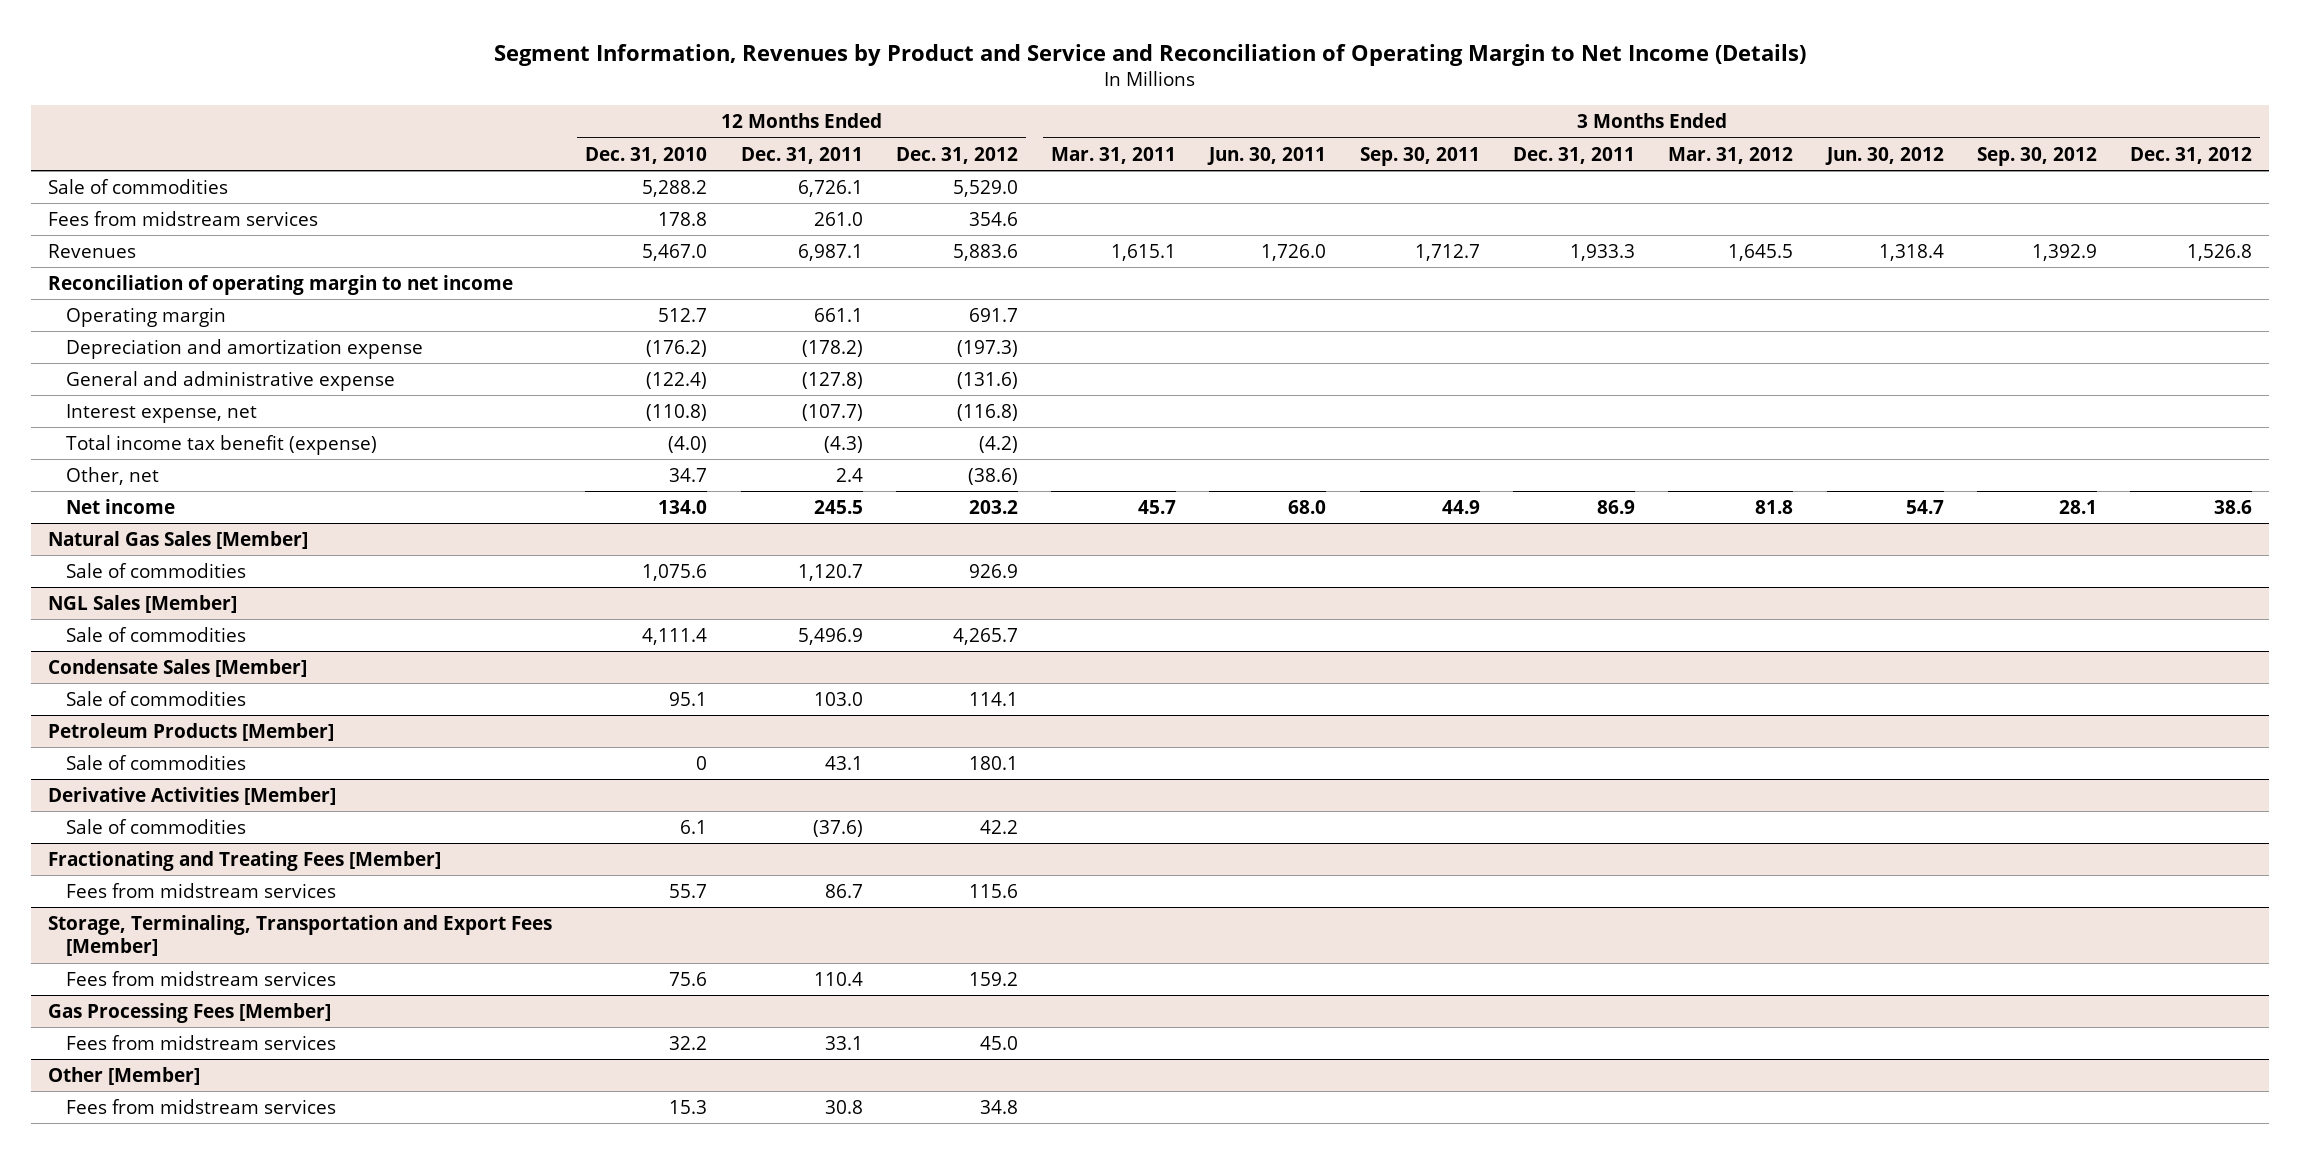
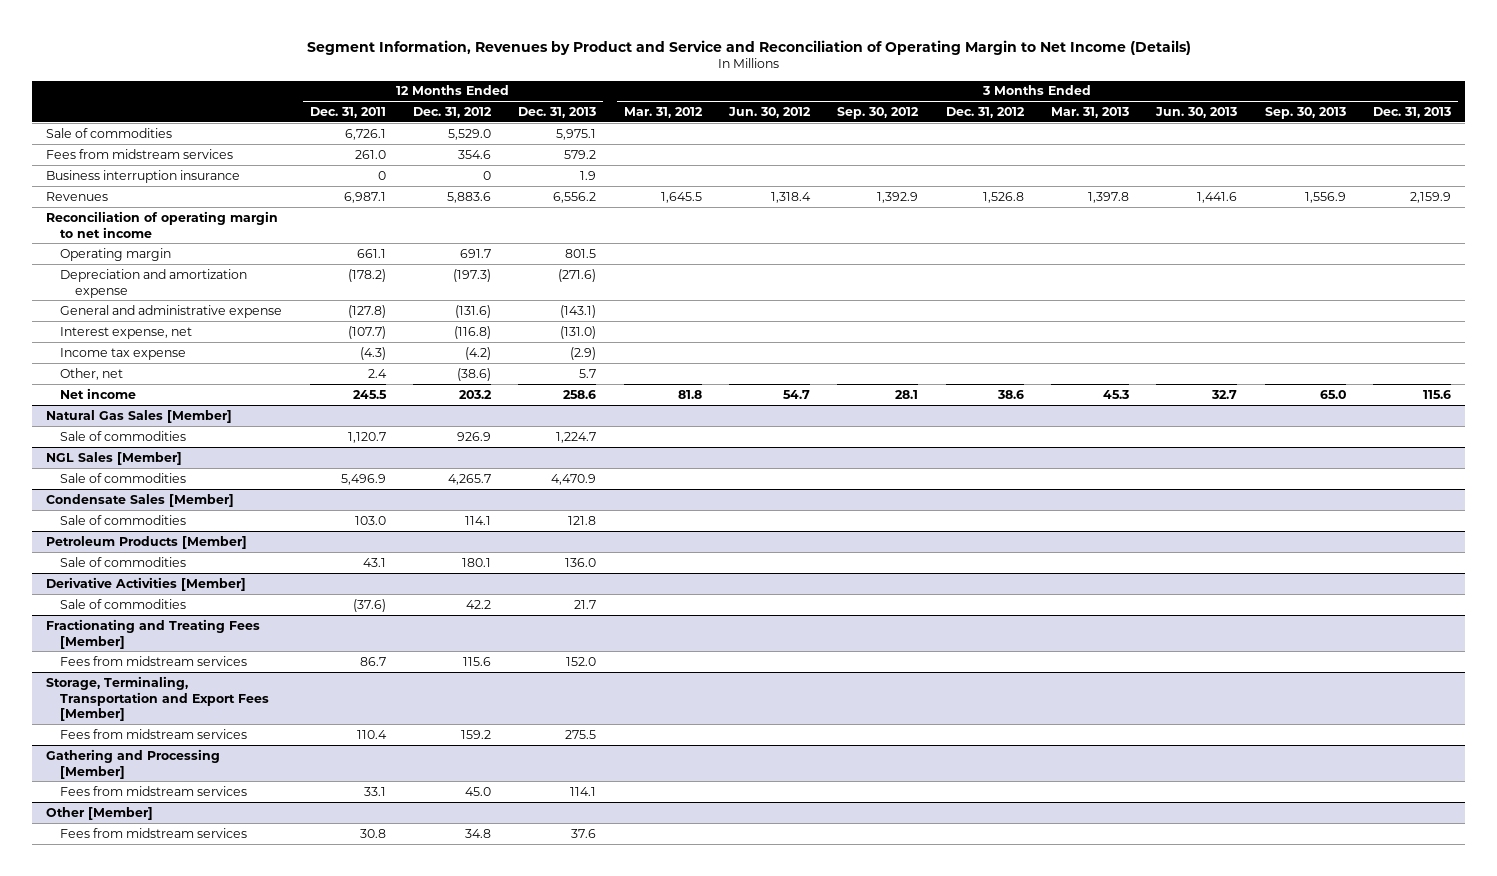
[585,146,708,164] Dec. 31, 2010 -> none
[1051,146,1177,164] Mar. 31, 2011 -> none
[1207,146,1327,165] Jun. 30, 2011 -> none
[1359,146,1480,166] Sep. 30, 2011 -> none
[1513,146,1636,164] Dec. 31, 2011 -> none
none -> [518,106,597,118] Dec. 31, 2013
none -> [1051,106,1130,118] Mar. 31, 2013
none -> [1155,106,1238,118] Jun. 30, 2013
none -> [1264,106,1346,119] Sep. 30, 2013
none -> [1373,106,1452,118] Dec. 31, 2013
none -> [46,169,241,183] Business interruption insurance
[66,434,378,455] Total income tax benefit (expense) -> [60,347,187,360] Income tax expense
[48,1002,332,1023] Gas Processing Fees [Member] -> none
none -> [46,748,221,779] Gathering and Processing [Member]

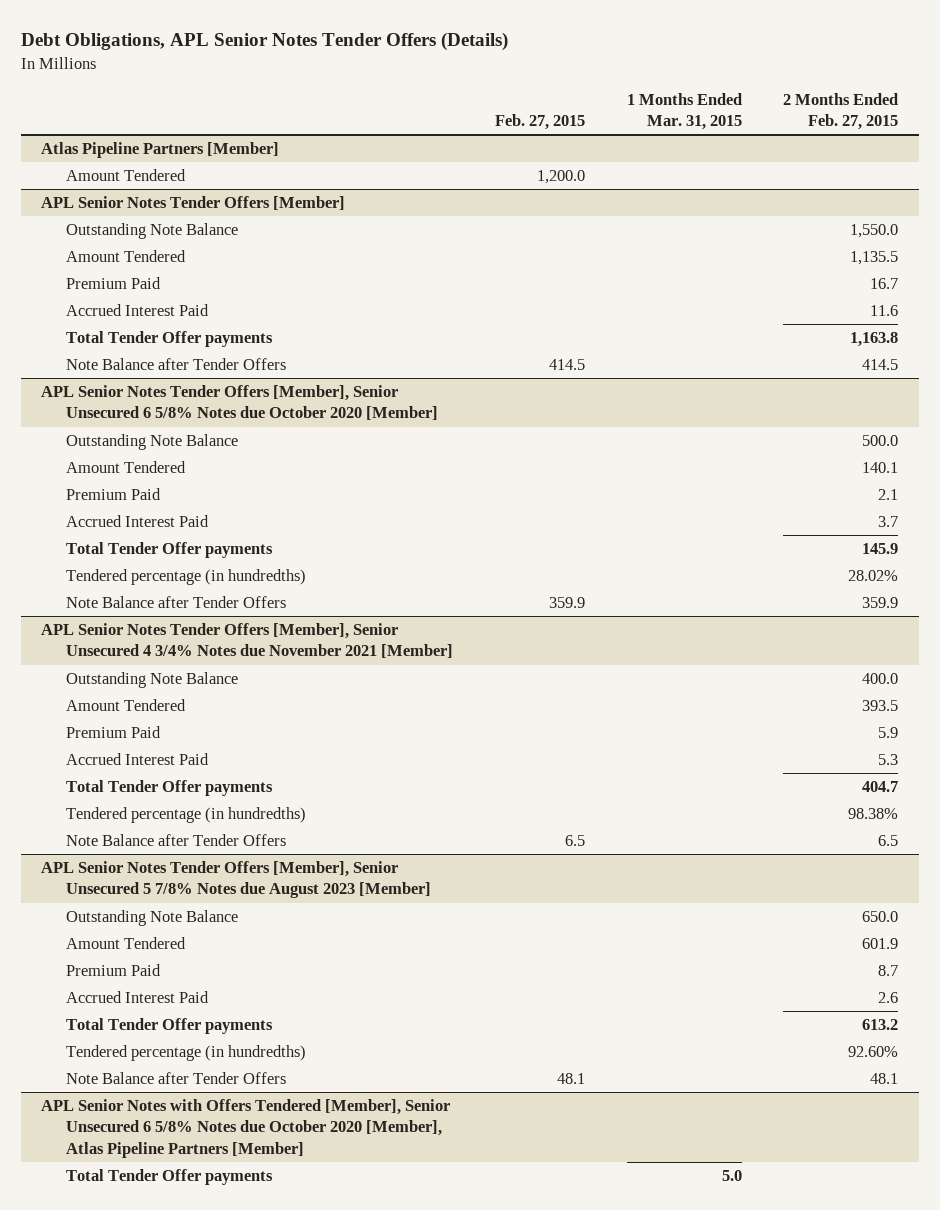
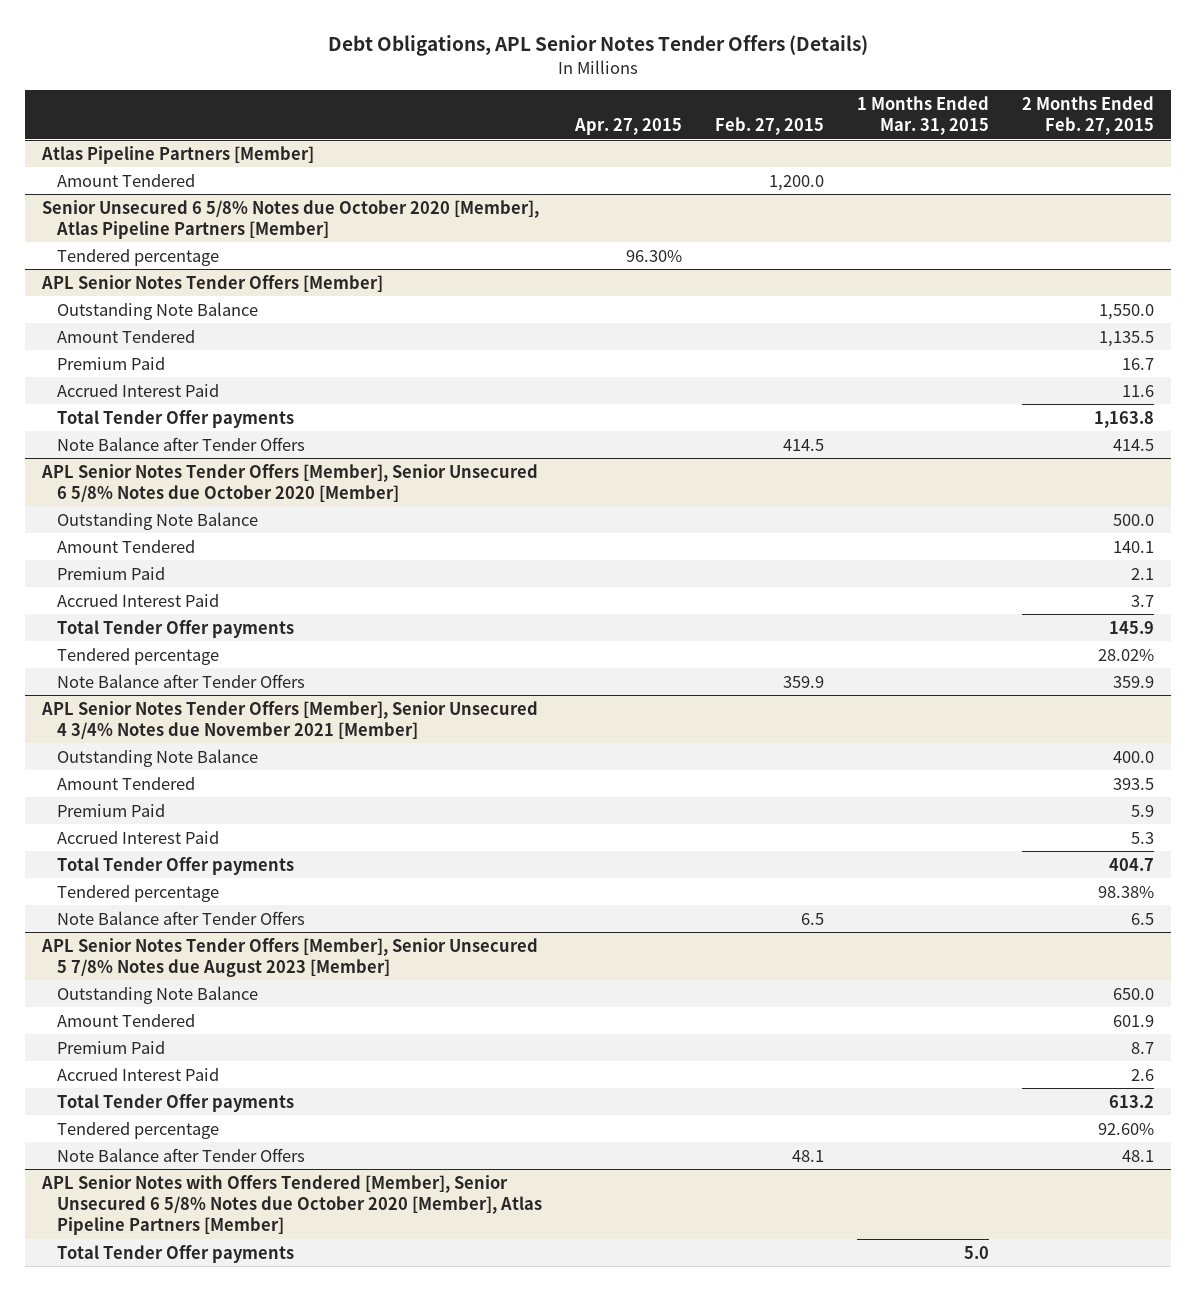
none -> [573,118,682,136] Apr. 27, 2015
none -> [41,199,539,239] Senior Unsecured 6 5/8% Notes due October 2020 [Member], Atlas Pipeline Partners [Member]
none -> [56,248,219,266] Tendered percentage
[66,569,307,586] Tendered percentage (in hundredths) -> [56,647,219,665] Tendered percentage
[66,807,307,824] Tendered percentage (in hundredths) -> [56,884,219,902] Tendered percentage
[66,1045,307,1062] Tendered percentage (in hundredths) -> [56,1121,219,1139] Tendered percentage

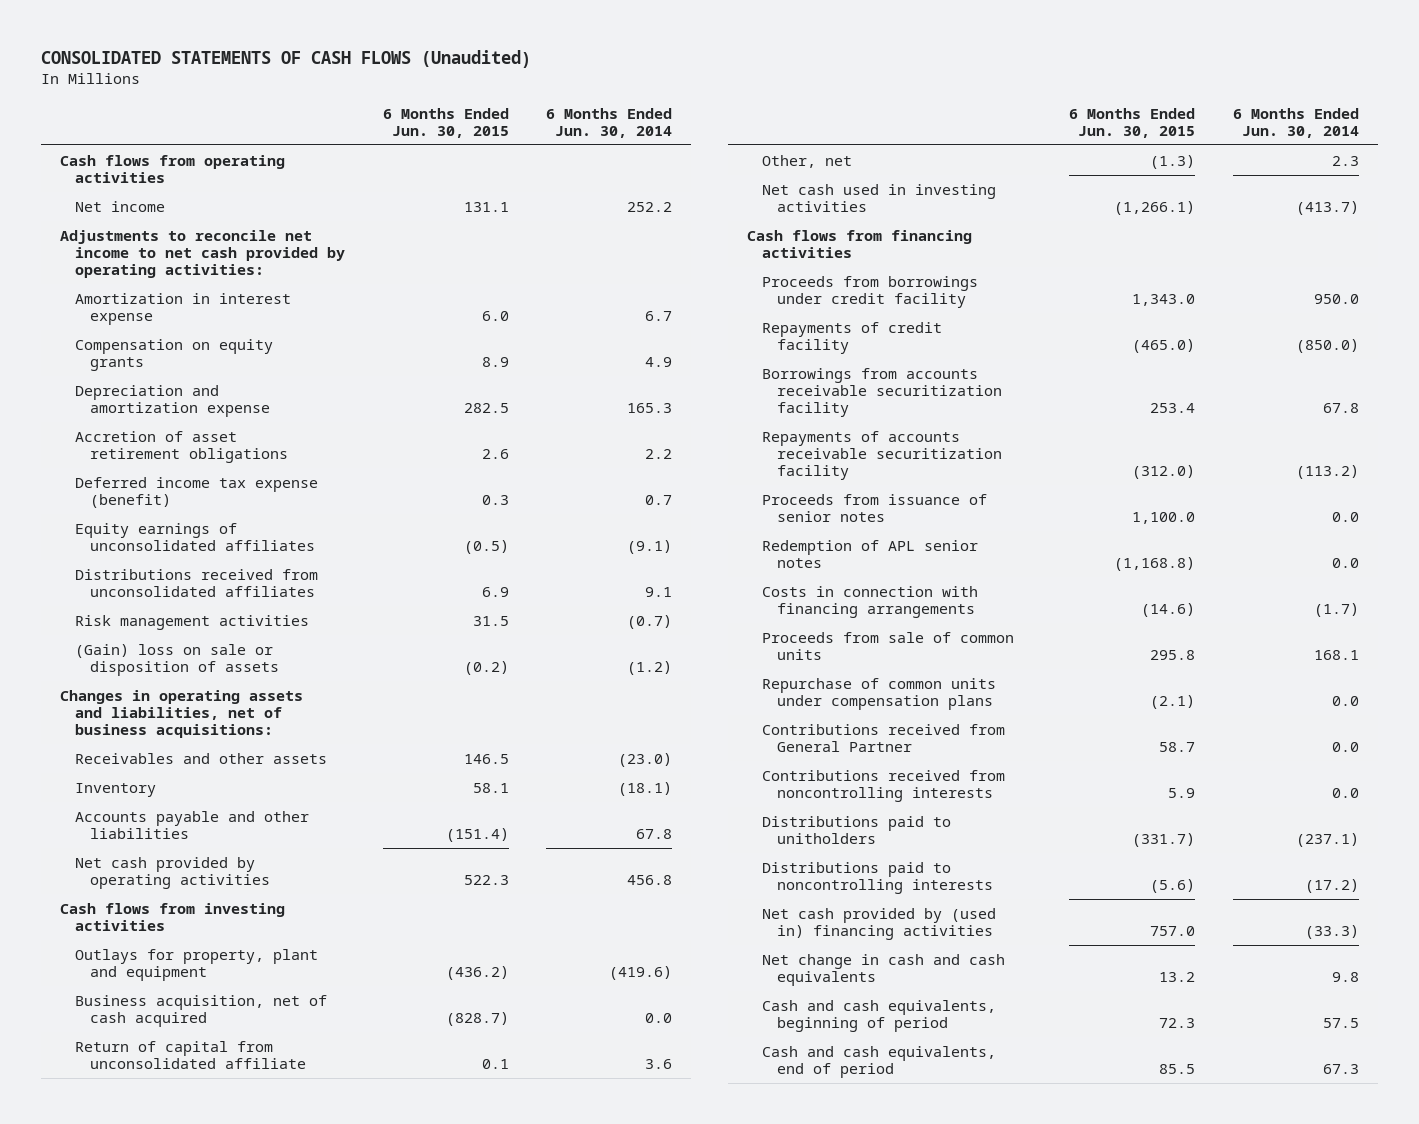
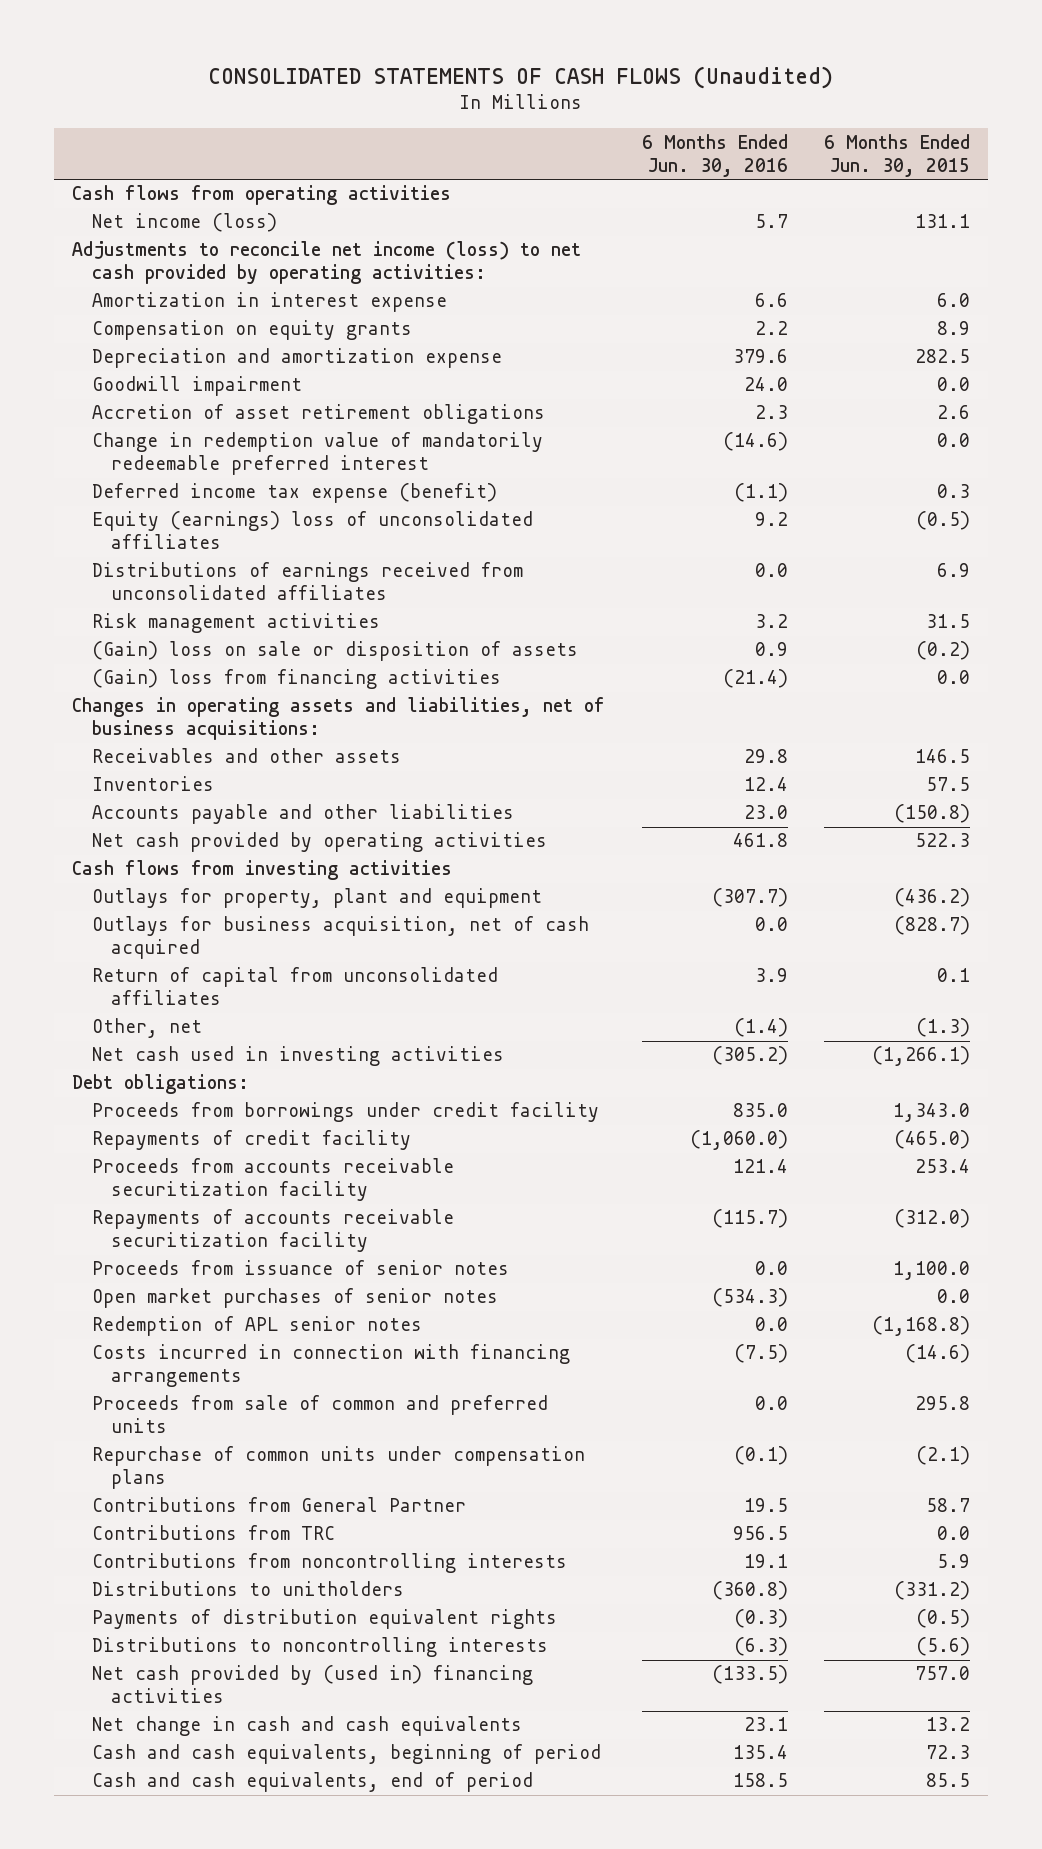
[546,107,673,138] 6 Months Ended Jun. 30, 2014 -> none
none -> [641,133,788,177] 6 Months Ended Jun. 30, 2016
[74,200,165,212] Net income -> [91,213,277,233] Net income (loss)
[59,229,345,279] Adjustments to reconcile net income to net cash provided by operating activities: -> [72,241,582,285] Adjustments to reconcile net income (loss) to net cash provided by operating activities:
none -> [91,376,302,397] Goodwill impairment
none -> [91,432,543,476] Change in redemption value of mandatorily redeemable preferred interest
[74,522,315,551] Equity earnings of unconsolidated affiliates -> [91,511,533,550] Equity (earnings) loss of unconsolidated affiliates
[74,568,318,597] Distributions received from unconsolidated affiliates -> [91,562,523,601] Distributions of earnings received from unconsolidated affiliates
none -> [91,669,501,690] (Gain) loss from financing activities
[74,782,156,797] Inventory -> none
none -> [91,776,214,792] Inventories
[445,827,509,842] (151.4) -> [893,804,970,824] (150.8)
[74,994,327,1027] Business acquisition, net of cash acquired -> [91,916,589,960] Outlays for business acquisition, net of cash acquired
[74,1040,306,1069] Return of capital from unconsolidated affiliate -> [91,967,498,1006] Return of capital from unconsolidated affiliates
[746,229,972,258] Cash flows from financing activities -> none
none -> [72,1074,250,1095] Debt obligations:
[761,367,1002,418] Borrowings from accounts receivable securitization facility -> [91,1158,454,1202] Proceeds from accounts receivable securitization facility
none -> [91,1288,498,1309] Open market purchases of senior notes
[761,585,978,618] Costs in connection with financing arrangements -> [91,1344,570,1388] Costs incurred in connection with financing arrangements
[761,631,1014,660] Proceeds from sale of common units -> [91,1395,548,1434] Proceeds from sale of common and preferred units
[761,723,1005,752] Contributions received from General Partner -> [91,1497,466,1513] Contributions from General Partner
none -> [91,1525,335,1541] Contributions from TRC
[761,769,1005,802] Contributions received from noncontrolling interests -> [91,1553,567,1574] Contributions from noncontrolling interests
[761,815,951,844] Distributions paid to unitholders -> [91,1581,404,1597] Distributions to unitholders
[1132,832,1196,847] (331.7) -> [893,1581,970,1601] (331.2)
none -> [91,1609,557,1630] Payments of distribution equivalent rights
[761,861,993,894] Distributions paid to noncontrolling interests -> [91,1637,548,1658] Distributions to noncontrolling interests

